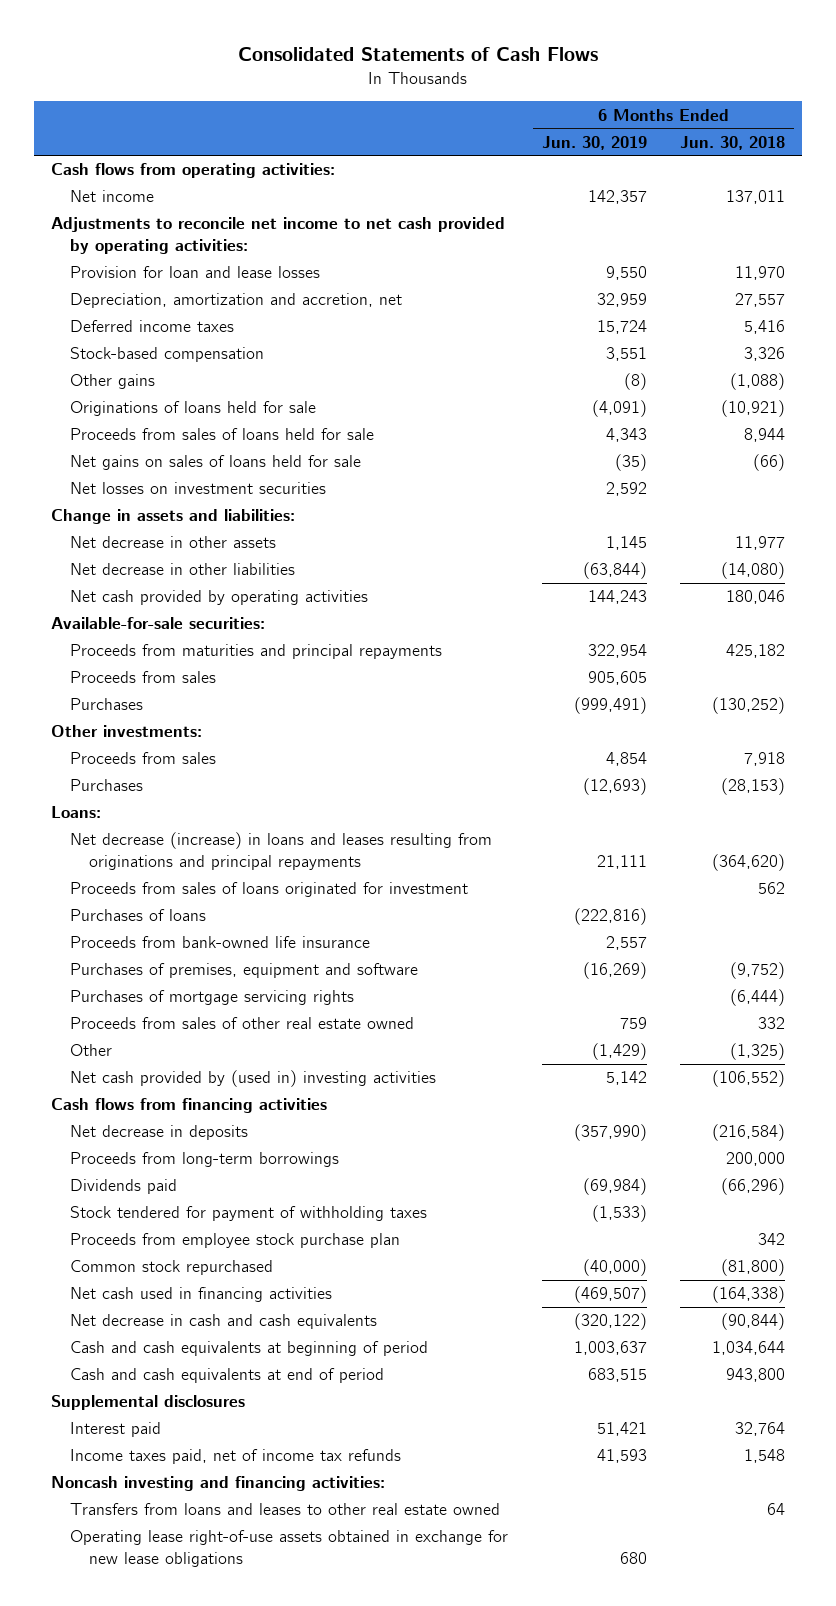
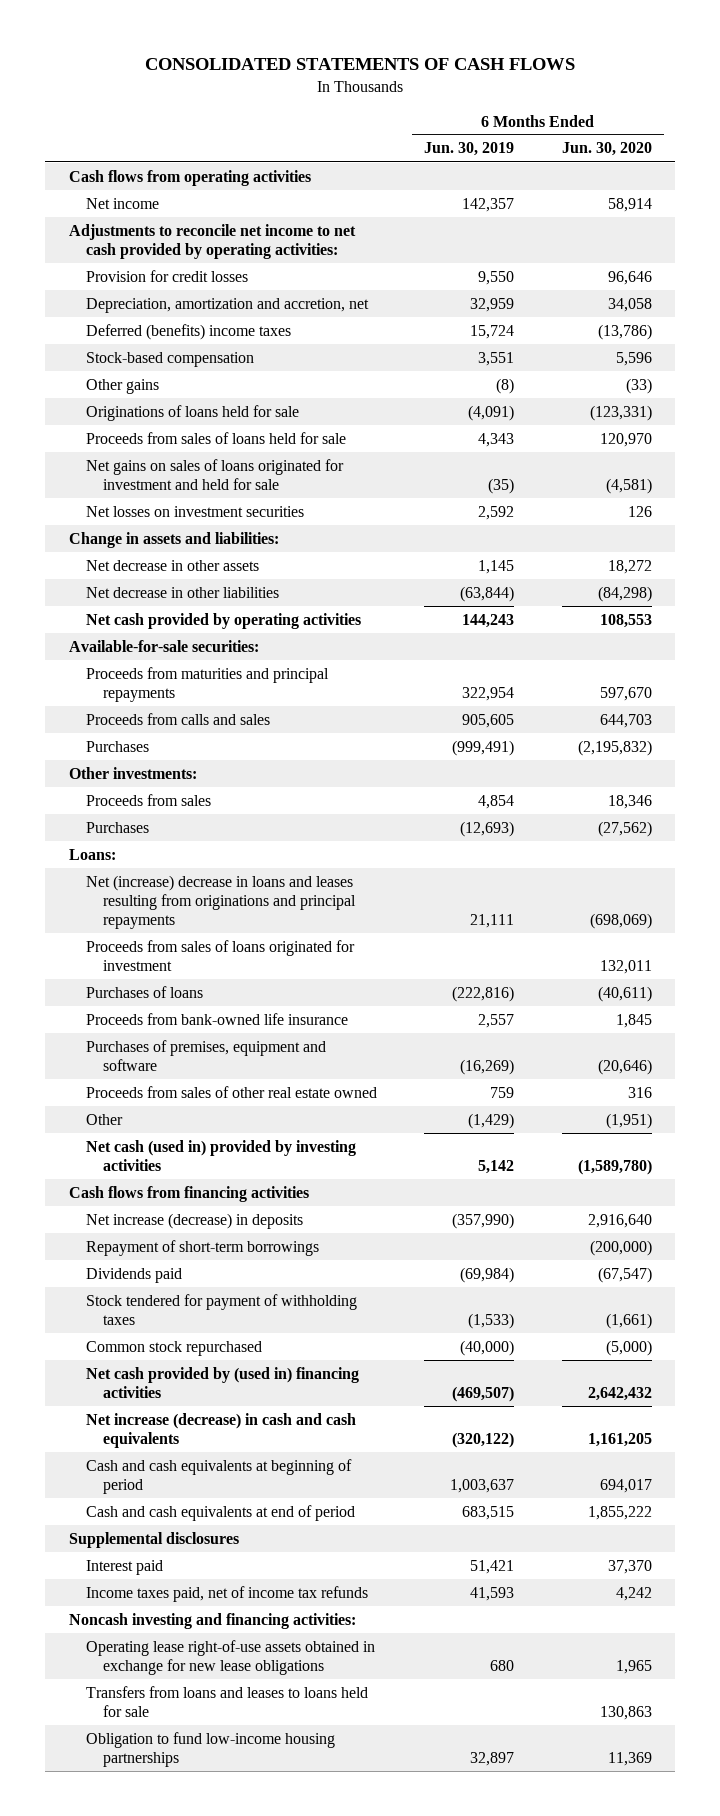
[238,47,599,62] Consolidated Statements of Cash Flows -> [145,57,576,70] CONSOLIDATED STATEMENTS OF CASH FLOWS
[680,135,786,150] Jun. 30, 2018 -> none
none -> [561,142,652,157] Jun. 30, 2020
[51,163,336,179] Cash flows from operating activities: -> [68,169,311,186] Cash flows from operating activities
[70,266,321,279] Provision for loan and lease losses -> [85,269,248,282] Provision for credit losses
[70,320,235,333] Deferred income taxes -> [85,323,291,340] Deferred (benefits) income taxes
[70,455,362,471] Net gains on sales of loans held for sale -> [85,458,344,490] Net gains on sales of loans originated for investment and held for sale
[70,671,217,684] Proceeds from sales -> [85,712,270,725] Proceeds from calls and sales
[70,832,493,871] Net decrease (increase) in loans and leases resulting from originations and principal repayments -> [85,874,356,930] Net (increase) decrease in loans and leases resulting from originations and principal repayments
[70,990,355,1006] Purchases of mortgage servicing rights -> none
[70,1070,437,1088] Net cash provided by (used in) investing activities -> [85,1139,356,1171] Net cash (used in) provided by investing activities
[70,1152,340,1168] Proceeds from long-term borrowings -> none
[70,1125,249,1141] Net decrease in deposits -> [85,1212,303,1229] Net increase (decrease) in deposits
none -> [85,1239,319,1256] Repayment of short-term borrowings
[70,1233,401,1249] Proceeds from employee stock purchase plan -> none
[70,1287,333,1303] Net cash used in financing activities -> [85,1366,359,1398] Net cash provided by (used in) financing activities
[70,1314,378,1330] Net decrease in cash and cash equivalents -> [85,1412,356,1448] Net increase (decrease) in cash and cash equivalents
[70,1503,501,1516] Transfers from loans and leases to other real estate owned -> none
none -> [85,1685,368,1717] Transfers from loans and leases to loans held for sale
none -> [85,1731,335,1767] Obligation to fund low-income housing partnerships

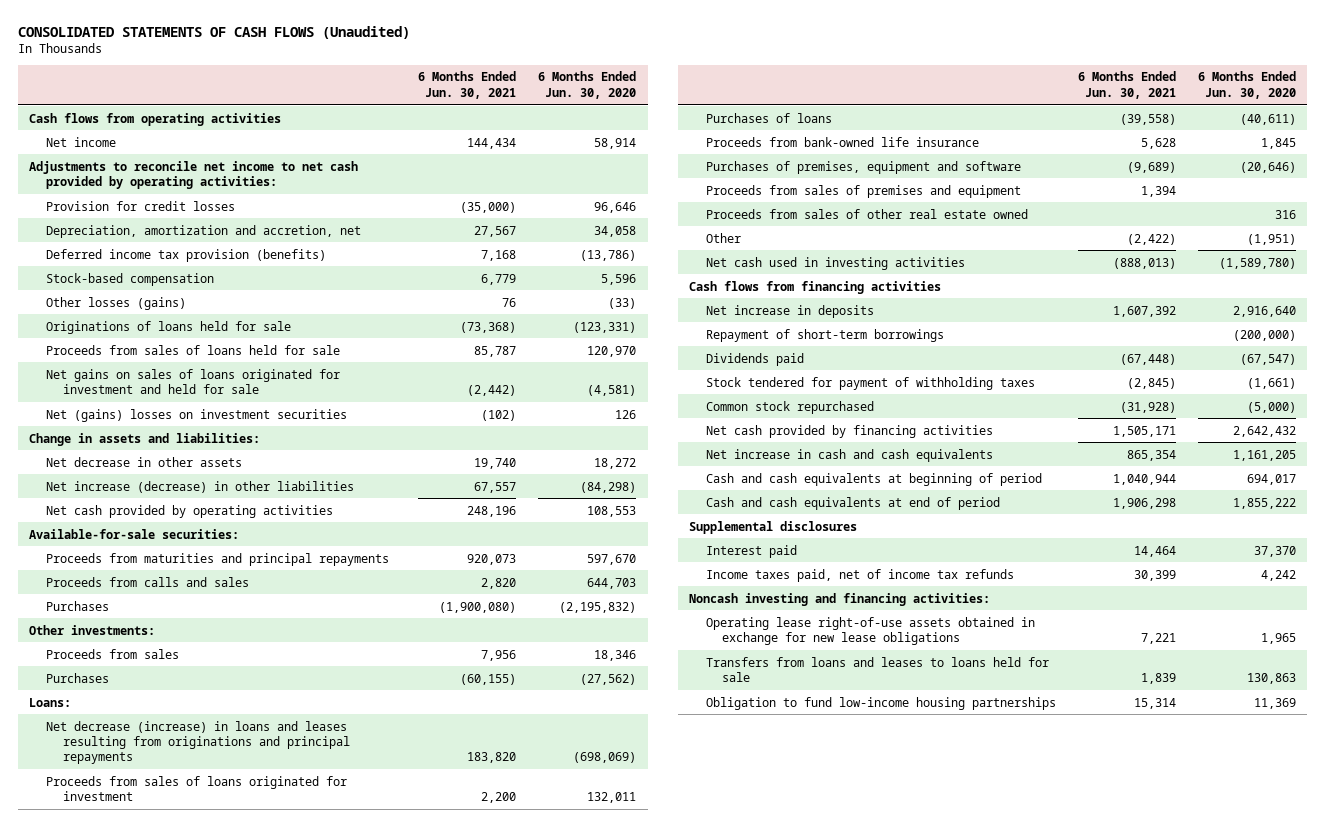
[145,57,576,70] CONSOLIDATED STATEMENTS OF CASH FLOWS -> [17,25,410,39] CONSOLIDATED STATEMENTS OF CASH FLOWS (Unaudited)
[424,142,515,157] Jun. 30, 2019 -> none
none -> [418,71,517,99] 6 Months Ended Jun. 30, 2021
[85,323,291,340] Deferred (benefits) income taxes -> [45,248,326,262] Deferred income tax provision (benefits)
[85,378,159,394] Other gains -> [45,296,186,310] Other losses (gains)
[85,505,304,517] Net losses on investment securities -> [45,408,347,422] Net (gains) losses on investment securities
[85,586,279,598] Net decrease in other liabilities -> [45,480,354,493] Net increase (decrease) in other liabilities
[85,874,356,930] Net (increase) decrease in loans and leases resulting from originations and principal repayments -> [45,720,350,765] Net decrease (increase) in loans and leases resulting from originations and principal repayments
none -> [705,184,1021,198] Proceeds from sales of premises and equipment
[85,1139,356,1171] Net cash (used in) provided by investing activities -> [705,256,965,270] Net cash used in investing activities
[85,1212,303,1229] Net increase (decrease) in deposits -> [705,304,874,318] Net increase in deposits
[85,1366,359,1398] Net cash provided by (used in) financing activities -> [705,424,993,438] Net cash provided by financing activities
[85,1412,356,1448] Net increase (decrease) in cash and cash equivalents -> [705,448,993,462] Net increase in cash and cash equivalents

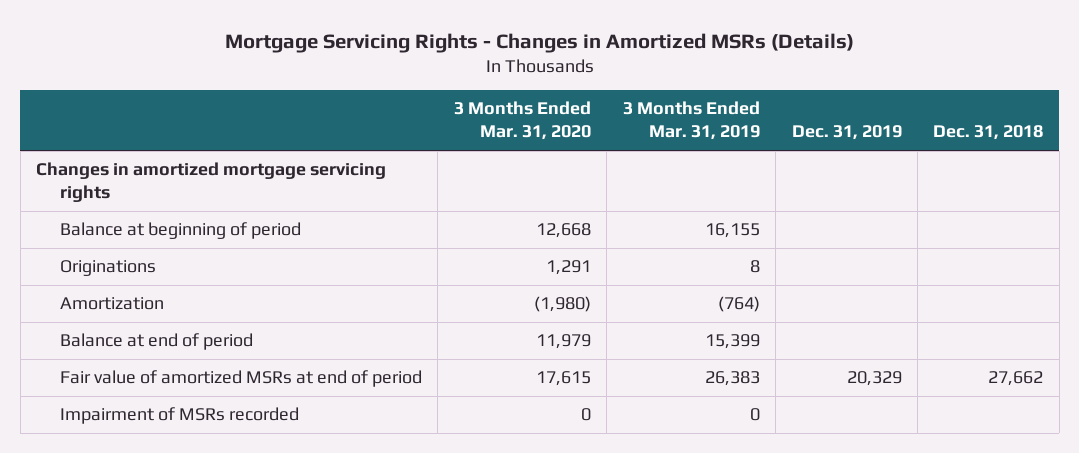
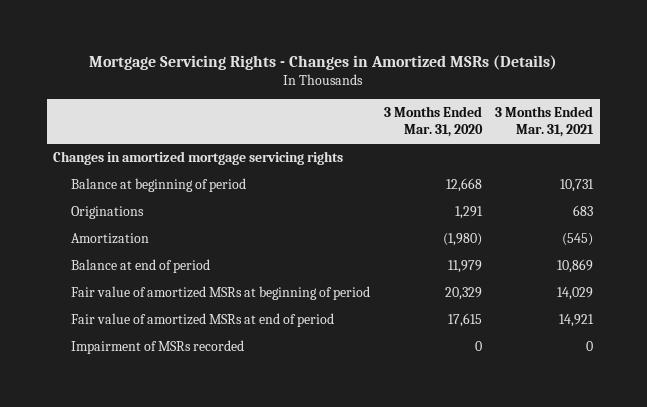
[622,101,760,141] 3 Months Ended Mar. 31, 2019 -> none
[791,125,902,141] Dec. 31, 2019 -> none
[933,125,1044,141] Dec. 31, 2018 -> none
none -> [495,105,595,138] 3 Months Ended Mar. 31, 2021
none -> [71,285,371,300] Fair value of amortized MSRs at beginning of period

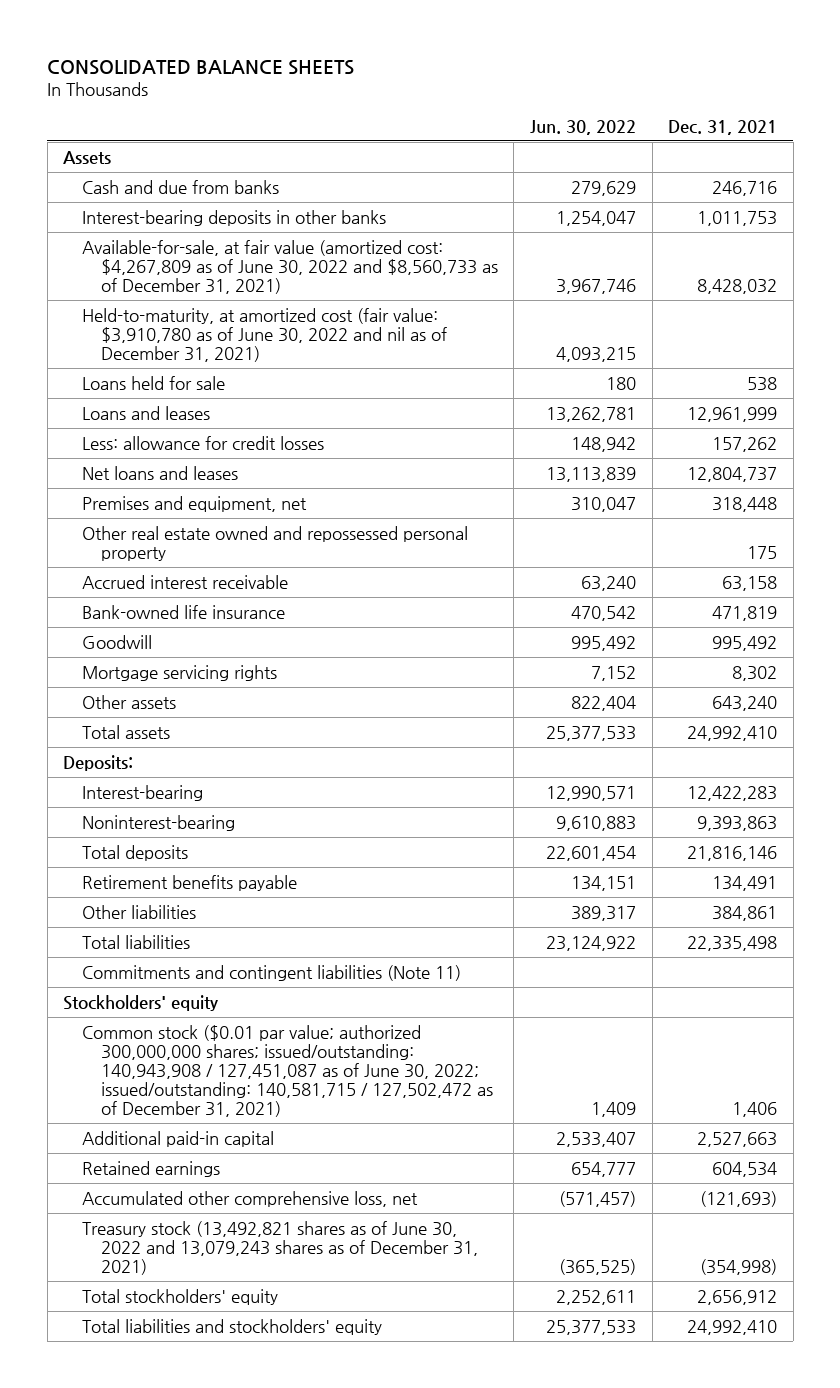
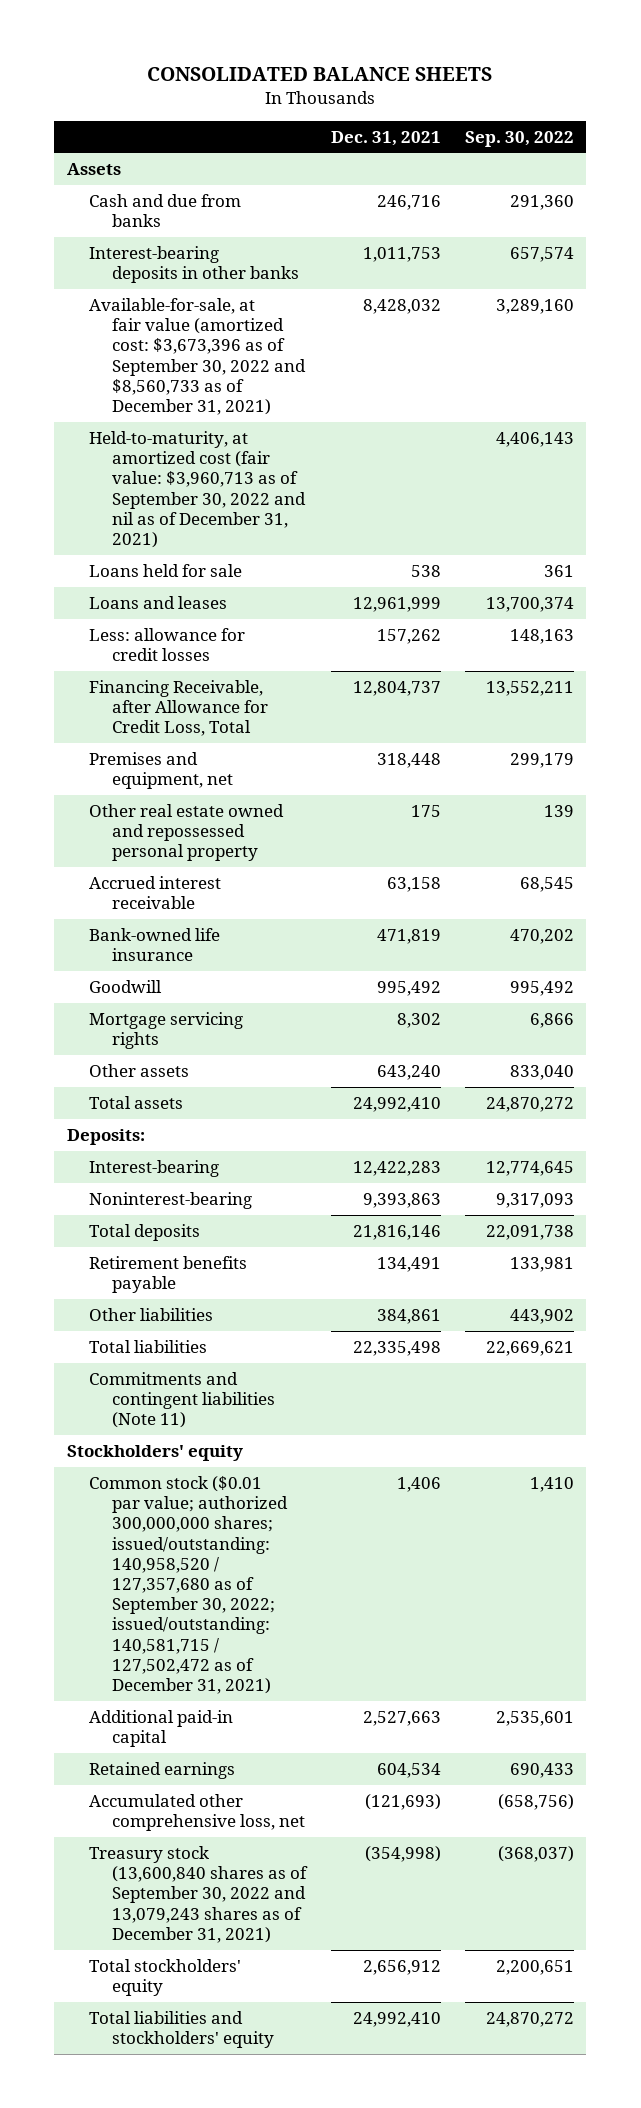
[529,119,636,135] Jun. 30, 2022 -> none
none -> [465,130,575,147] Sep. 30, 2022
[81,239,498,294] Available-for-sale, at fair value (amortized cost: $4,267,809 as of June 30, 2022 and $8,560,733 as of December 31, 2021) -> [89,298,307,416] Available-for-sale, at fair value (amortized cost: $3,673,396 as of September 30, 2022 and $8,560,733 as of December 31, 2021)
[81,307,447,362] Held-to-maturity, at amortized cost (fair value: $3,910,780 as of June 30, 2022 and nil as of December 31, 2021) -> [89,431,307,549] Held-to-maturity, at amortized cost (fair value: $3,960,713 as of September 30, 2022 and nil as of December 31, 2021)
[81,465,238,480] Net loans and leases -> [89,680,269,737] Financing Receivable, after Allowance for Credit Loss, Total
[81,1024,493,1117] Common stock ($0.01 par value; authorized 300,000,000 shares; issued/outstanding: 140,943,908 / 127,451,087 as of June 30, 2022; issued/outstanding: 140,581,715 / 127,502,472 as of December 31, 2021) -> [89,1476,289,1695] Common stock ($0.01 par value; authorized 300,000,000 shares; issued/outstanding: 140,958,520 / 127,357,680 as of September 30, 2022; issued/outstanding: 140,581,715 / 127,502,472 as of December 31, 2021)
[81,1220,478,1275] Treasury stock (13,492,821 shares as of June 30, 2022 and 13,079,243 shares as of December 31, 2021) -> [89,1846,309,1943] Treasury stock (13,600,840 shares as of September 30, 2022 and 13,079,243 shares as of December 31, 2021)

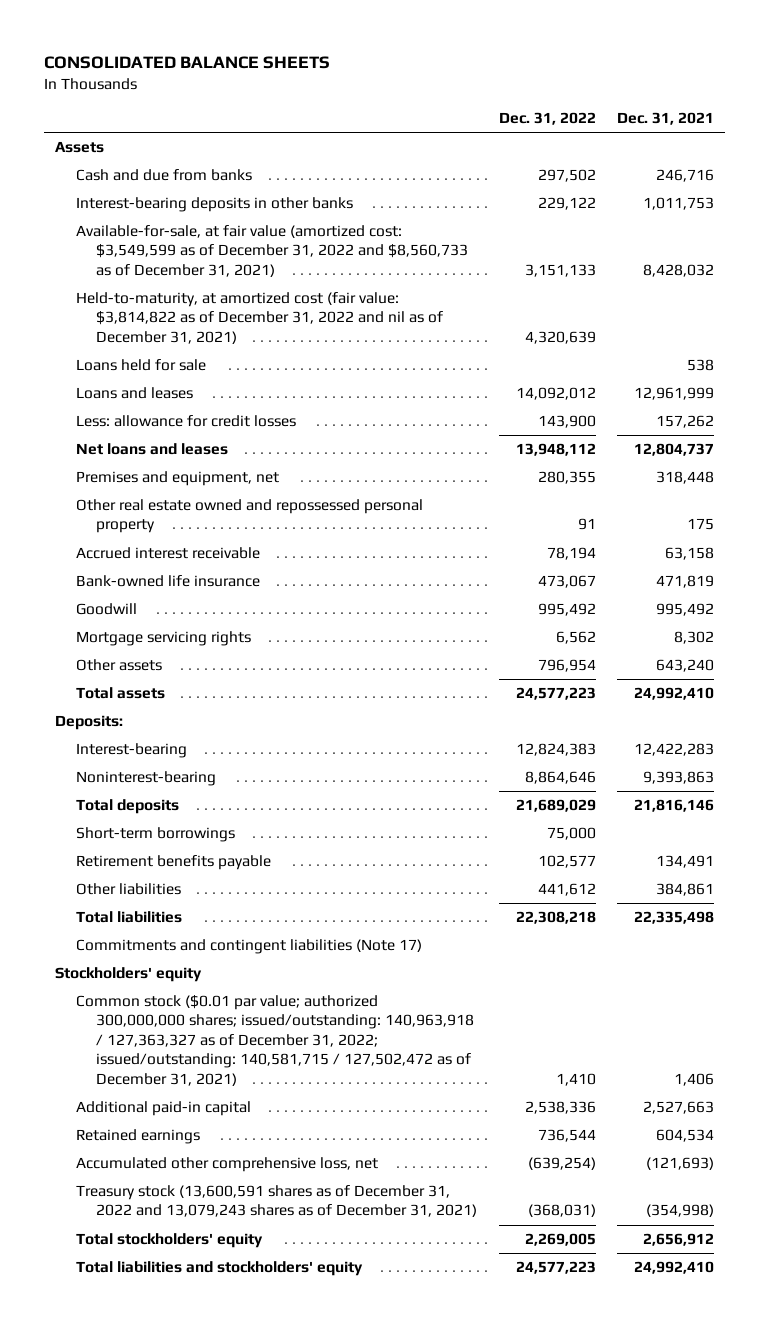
[465,130,575,147] Sep. 30, 2022 -> none
none -> [498,112,596,126] Dec. 31, 2022
[89,298,307,416] Available-for-sale, at fair value (amortized cost: $3,673,396 as of September 30, 2022 and $8,560,733 as of December 31, 2021) -> [75,225,469,277] Available-for-sale, at fair value (amortized cost: $3,549,599 as of December 31, 2022 and $8,560,733 as of December 31, 2021)
[89,431,307,549] Held-to-maturity, at amortized cost (fair value: $3,960,713 as of September 30, 2022 and nil as of December 31, 2021) -> [75,292,444,344] Held-to-maturity, at amortized cost (fair value: $3,814,822 as of December 31, 2022 and nil as of December 31, 2021)
[89,680,269,737] Financing Receivable, after Allowance for Credit Loss, Total -> [75,443,228,456] Net loans and leases
none -> [75,827,235,843] Short-term borrowings
[89,1372,276,1429] Commitments and contingent liabilities (Note 11) -> [75,939,422,955] Commitments and contingent liabilities (Note 17)
[89,1476,289,1695] Common stock ($0.01 par value; authorized 300,000,000 shares; issued/outstanding: 140,958,520 / 127,357,680 as of September 30, 2022; issued/outstanding: 140,581,715 / 127,502,472 as of December 31, 2021) -> [75,995,475,1086] Common stock ($0.01 par value; authorized 300,000,000 shares; issued/outstanding: 140,963,918 / 127,363,327 as of December 31, 2022; issued/outstanding: 140,581,715 / 127,502,472 as of December 31, 2021)
[89,1846,309,1943] Treasury stock (13,600,840 shares as of September 30, 2022 and 13,079,243 shares as of December 31, 2021) -> [75,1185,478,1218] Treasury stock (13,600,591 shares as of December 31, 2022 and 13,079,243 shares as of December 31, 2021)

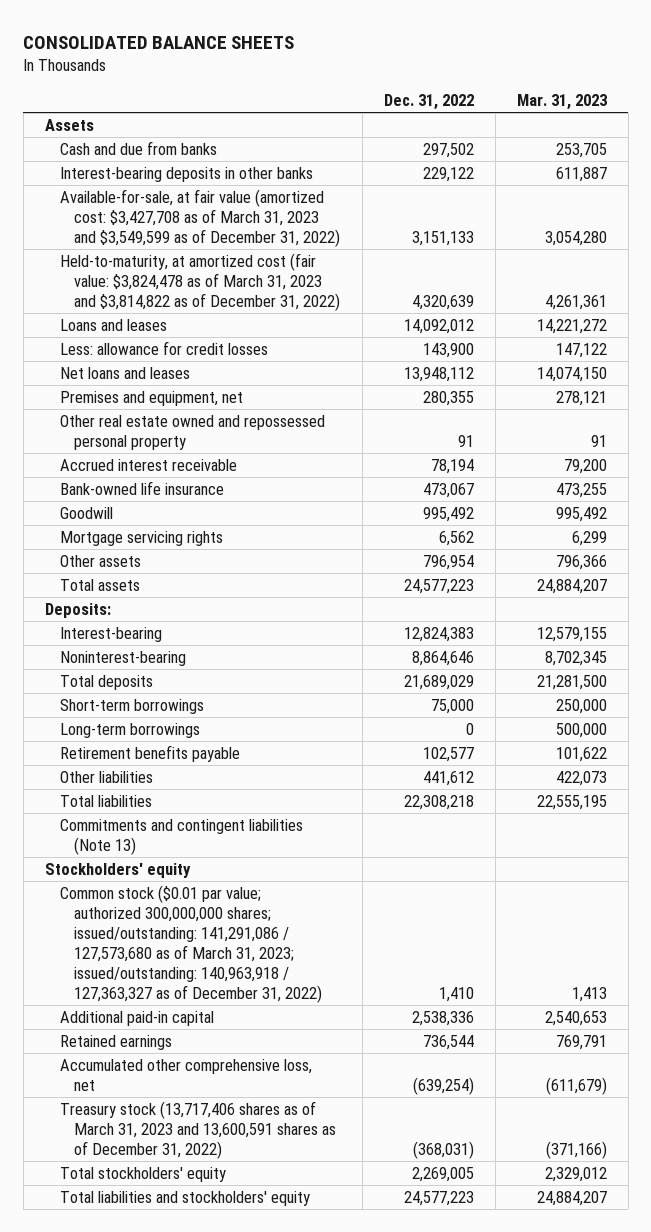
[617,112,715,126] Dec. 31, 2021 -> none
none -> [516,93,607,110] Mar. 31, 2023
[75,359,206,372] Loans held for sale -> none
[75,225,469,277] Available-for-sale, at fair value (amortized cost: $3,549,599 as of December 31, 2022 and $8,560,733 as of December 31, 2021) -> [59,189,341,248] Available-for-sale, at fair value (amortized cost: $3,427,708 as of March 31, 2023 and $3,549,599 as of December 31, 2022)
[75,292,444,344] Held-to-maturity, at amortized cost (fair value: $3,814,822 as of December 31, 2022 and nil as of December 31, 2021) -> [59,253,341,312] Held-to-maturity, at amortized cost (fair value: $3,824,478 as of March 31, 2023 and $3,814,822 as of December 31, 2022)
none -> [59,723,200,739] Long-term borrowings
[75,939,422,955] Commitments and contingent liabilities (Note 17) -> [59,819,303,856] Commitments and contingent liabilities (Note 13)
[75,995,475,1086] Common stock ($0.01 par value; authorized 300,000,000 shares; issued/outstanding: 140,963,918 / 127,363,327 as of December 31, 2022; issued/outstanding: 140,581,715 / 127,502,472 as of December 31, 2021) -> [59,885,323,1004] Common stock ($0.01 par value; authorized 300,000,000 shares; issued/outstanding: 141,291,086 / 127,573,680 as of March 31, 2023; issued/outstanding: 140,963,918 / 127,363,327 as of December 31, 2022)
[75,1185,478,1218] Treasury stock (13,600,591 shares as of December 31, 2022 and 13,079,243 shares as of December 31, 2021) -> [59,1101,337,1160] Treasury stock (13,717,406 shares as of March 31, 2023 and 13,600,591 shares as of December 31, 2022)

